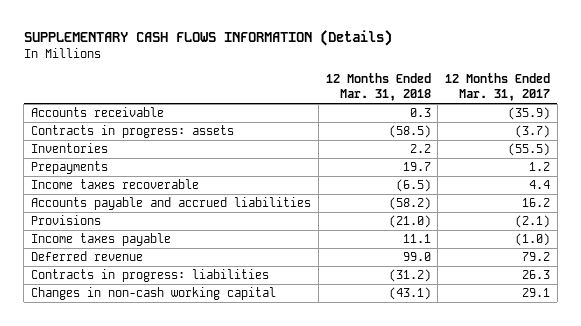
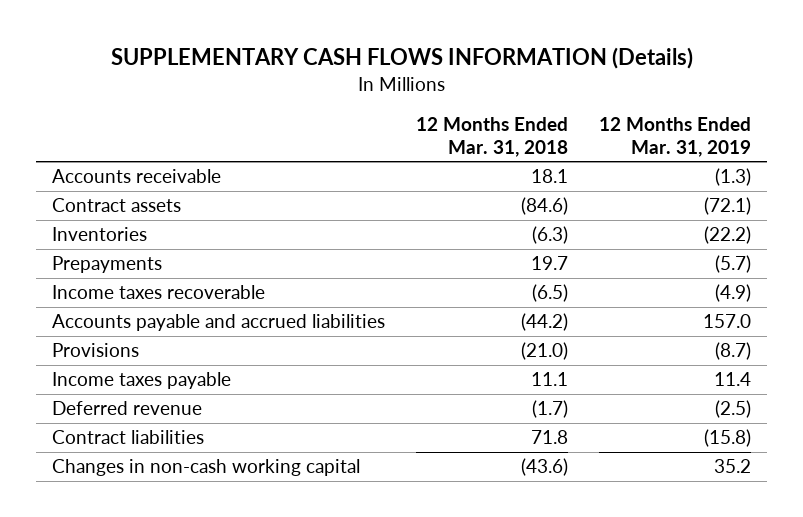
[445,73,551,102] 12 Months Ended Mar. 31, 2017 -> none
none -> [599,117,752,157] 12 Months Ended Mar. 31, 2019
[409,108,431,118] 0.3 -> [531,169,569,184] 18.1
[31,125,235,139] Contracts in progress: assets -> [51,198,181,213] Contract assets
[388,125,431,139] (58.5) -> [521,197,569,216] (84.6)
[409,144,431,154] 2.2 -> [532,226,569,245] (6.3)
[388,197,431,211] (58.2) -> [521,313,569,332] (44.2)
[402,252,431,262] 99.0 -> [532,400,569,419] (1.7)
[31,269,270,283] Contracts in progress: liabilities -> [51,430,204,445] Contract liabilities
[388,269,431,283] (31.2) -> [531,430,569,445] 71.8
[388,287,431,301] (43.1) -> [521,458,569,477] (43.6)

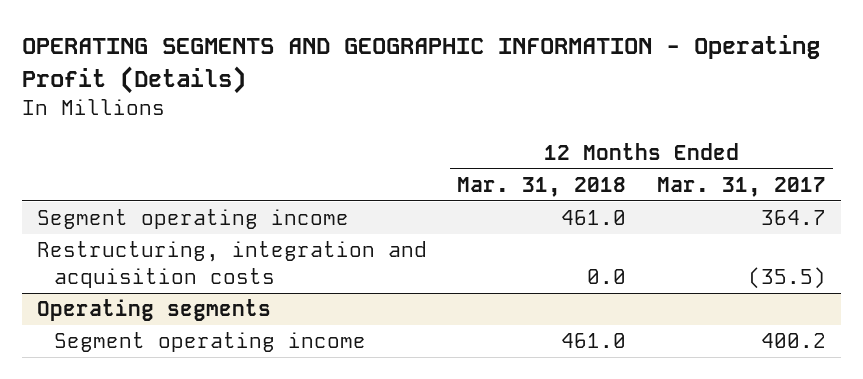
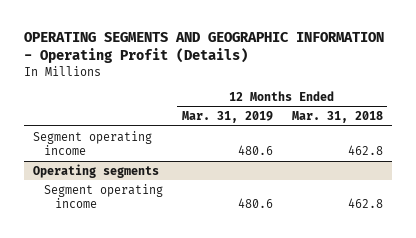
[656,176,826,197] Mar. 31, 2017 -> none
none -> [181,111,273,124] Mar. 31, 2019
[36,241,427,288] Restructuring, integration and acquisition costs -> none
[561,210,627,226] 461.0 -> [347,145,383,156] 462.8
[561,333,627,349] 461.0 -> [347,198,383,209] 462.8

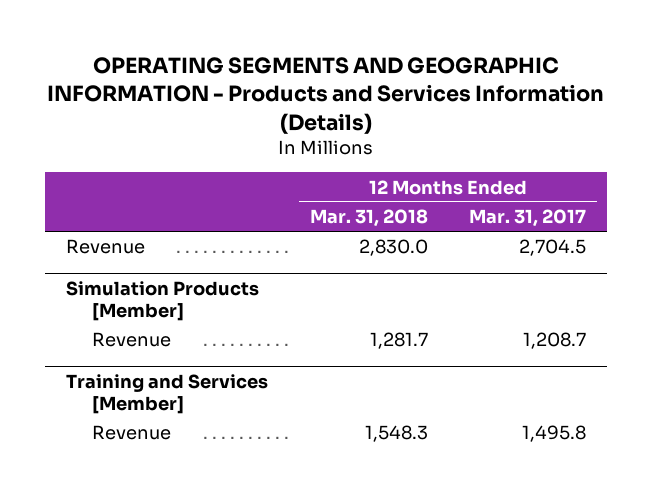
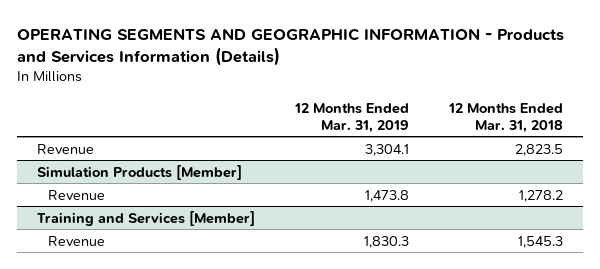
[469,209,587,228] Mar. 31, 2017 -> none
none -> [293,102,409,133] 12 Months Ended Mar. 31, 2019
[358,239,428,257] 2,830.0 -> [514,143,563,156] 2,823.5
[369,332,428,350] 1,281.7 -> [518,189,563,202] 1,278.2
[364,425,428,443] 1,548.3 -> [517,235,563,248] 1,545.3

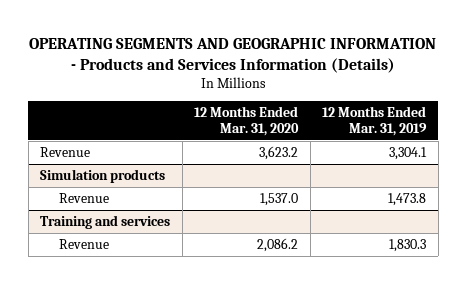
[447,102,563,133] 12 Months Ended Mar. 31, 2018 -> none
none -> [194,106,300,136] 12 Months Ended Mar. 31, 2020
[37,164,243,180] Simulation Products [Member] -> [40,169,166,184] Simulation products
[37,210,256,226] Training and Services [Member] -> [40,215,171,230] Training and services

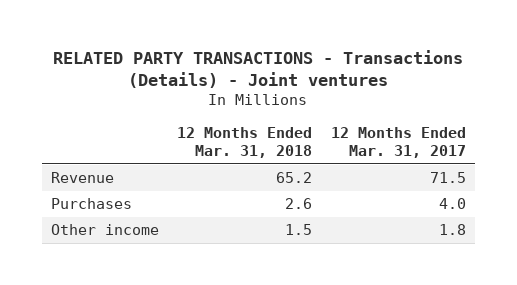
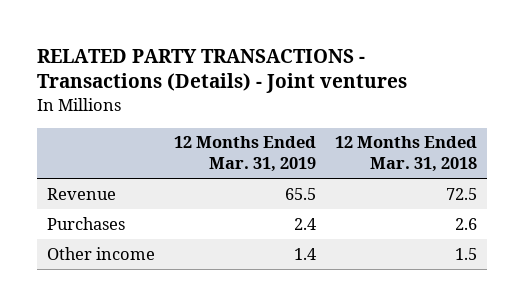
[330,127,466,158] 12 Months Ended Mar. 31, 2017 -> none
none -> [173,136,316,173] 12 Months Ended Mar. 31, 2019
[276,172,313,184] 65.2 -> [446,187,478,200] 72.5

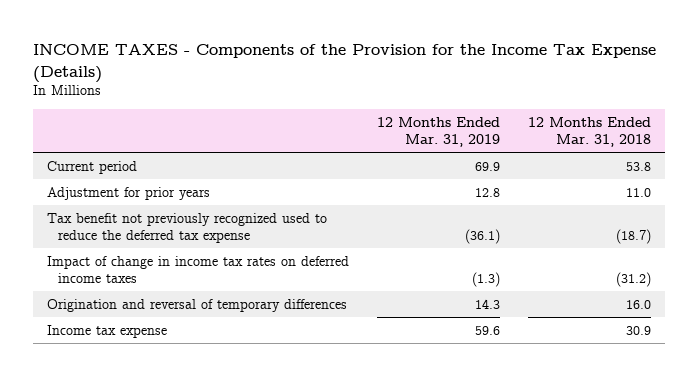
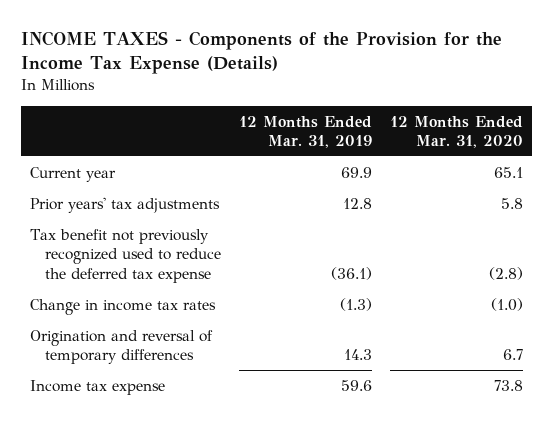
[528,117,652,148] 12 Months Ended Mar. 31, 2018 -> none
none -> [390,115,524,148] 12 Months Ended Mar. 31, 2020
[47,160,138,174] Current period -> [29,166,116,182] Current year
[47,186,211,200] Adjustment for prior years -> [29,196,220,213] Prior years' tax adjustments
[47,255,350,283] Impact of change in income tax rates on deferred income taxes -> [29,298,216,315] Change in income tax rates

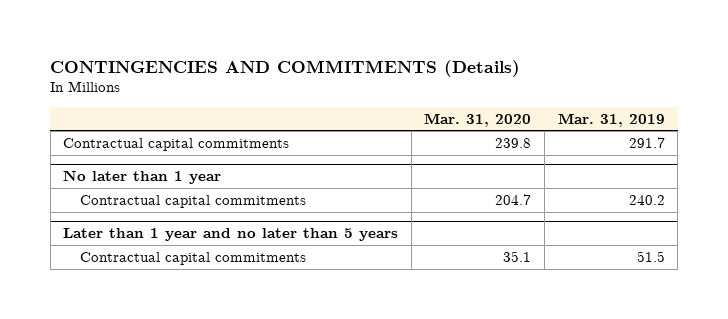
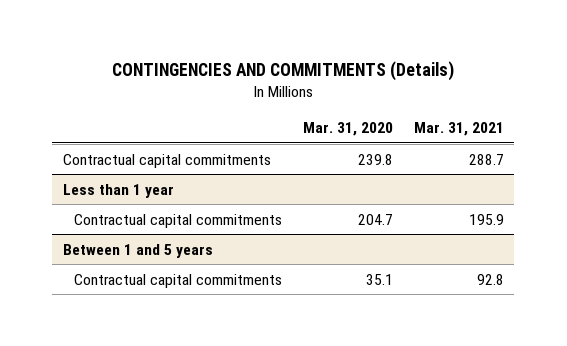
[557,112,665,127] Mar. 31, 2019 -> none
none -> [413,122,504,137] Mar. 31, 2021
[63,170,222,185] No later than 1 year -> [62,183,174,198] Less than 1 year
[63,228,399,242] Later than 1 year and no later than 5 years -> [62,243,213,258] Between 1 and 5 years

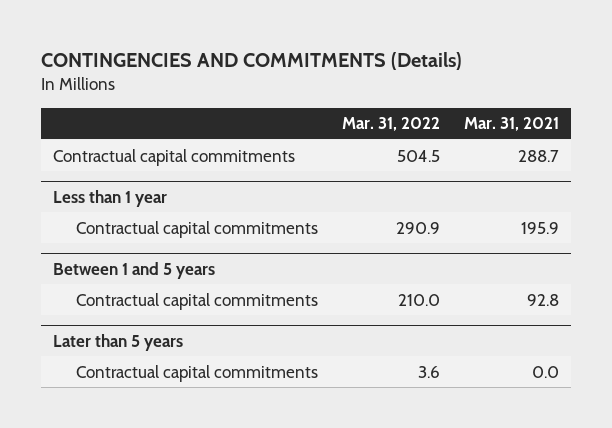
[302,122,393,137] Mar. 31, 2020 -> none
none -> [342,117,441,132] Mar. 31, 2022
none -> [52,333,183,351] Later than 5 years
none -> [76,364,319,382] Contractual capital commitments

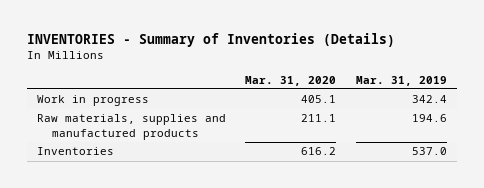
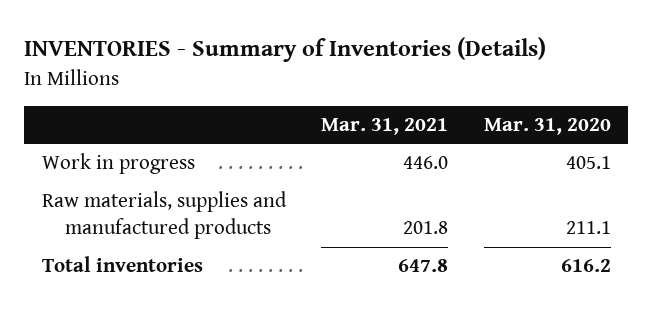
[356,75,448,86] Mar. 31, 2019 -> none
none -> [321,117,449,135] Mar. 31, 2021
[36,147,114,156] Inventories -> [41,256,203,273] Total inventories

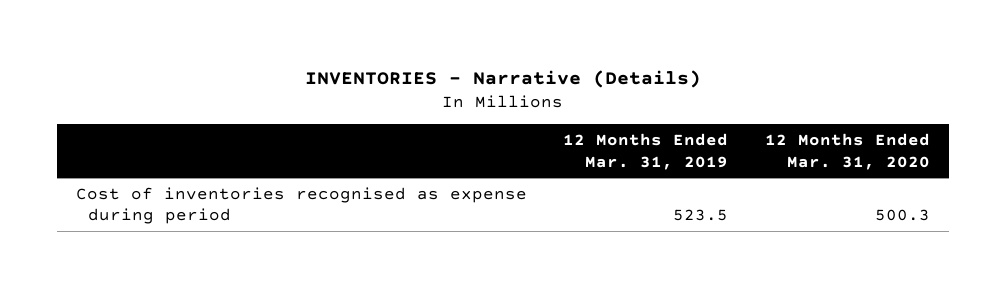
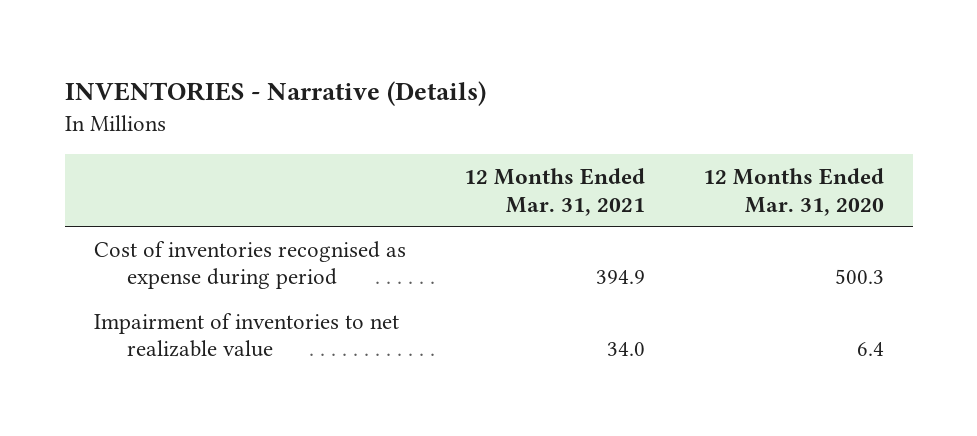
[563,133,729,170] 12 Months Ended Mar. 31, 2019 -> none
none -> [463,167,645,216] 12 Months Ended Mar. 31, 2021
none -> [93,312,399,358] Impairment of inventories to net realizable value

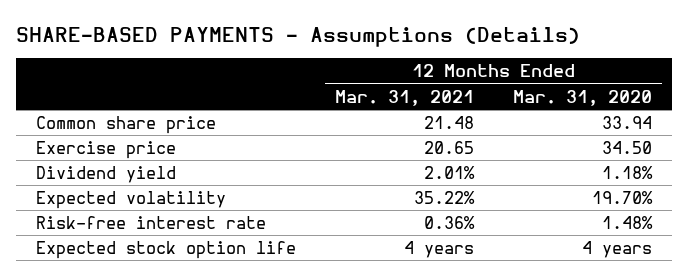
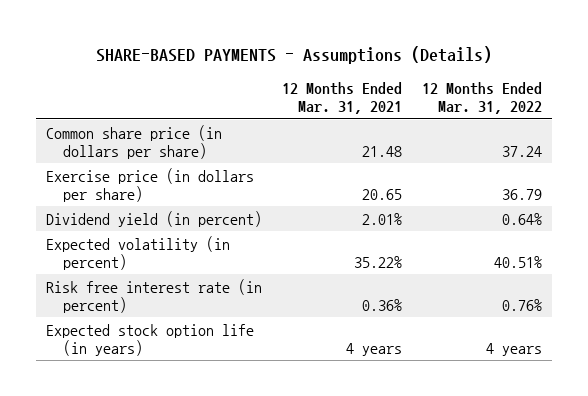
[513,89,653,106] Mar. 31, 2020 -> none
none -> [422,82,543,115] 12 Months Ended Mar. 31, 2022
[35,116,216,135] Common share price -> [45,124,222,159] Common share price (in dollars per share)
[35,141,176,160] Exercise price -> [45,167,254,202] Exercise price (in dollars per share)
[35,166,176,184] Dividend yield -> [45,210,262,227] Dividend yield (in percent)
[35,191,226,210] Expected volatility -> [45,235,230,270] Expected volatility (in percent)
[35,216,266,230] Risk-free interest rate -> [45,278,262,313] Risk free interest rate (in percent)
[35,241,296,260] Expected stock option life -> [45,323,254,356] Expected stock option life (in years)

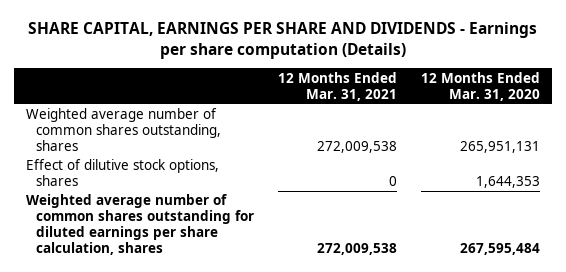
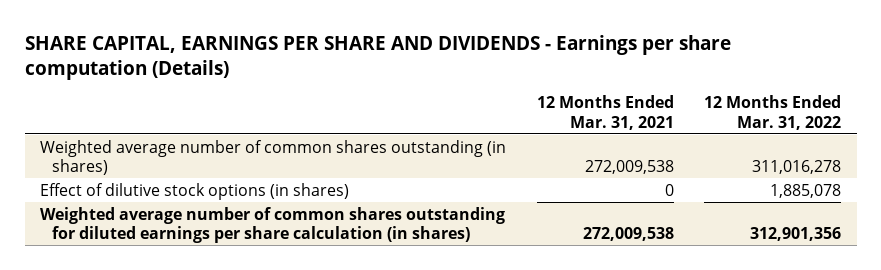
[421,71,541,101] 12 Months Ended Mar. 31, 2020 -> none
none -> [704,95,842,130] 12 Months Ended Mar. 31, 2022
[25,108,222,152] Weighted average number of common shares outstanding, shares -> [39,139,506,176] Weighted average number of common shares outstanding (in shares)
[25,159,219,187] Effect of dilutive stock options, shares -> [39,182,349,200] Effect of dilutive stock options (in shares)
[25,194,255,256] Weighted average number of common shares outstanding for diluted earnings per share calculation, shares -> [39,206,505,244] Weighted average number of common shares outstanding for diluted earnings per share calculation (in shares)

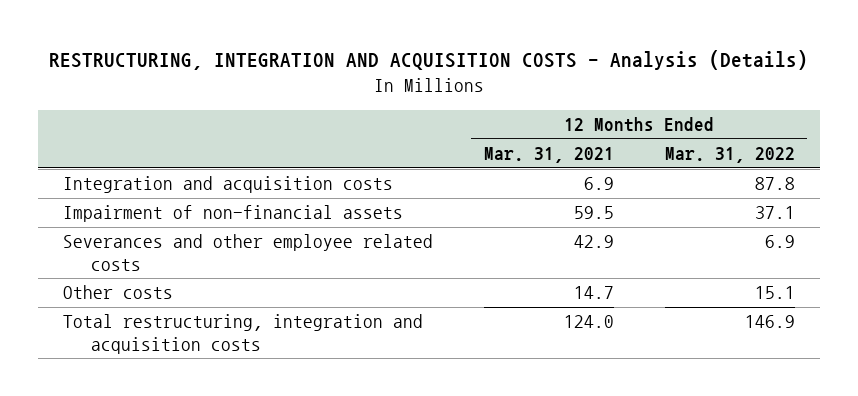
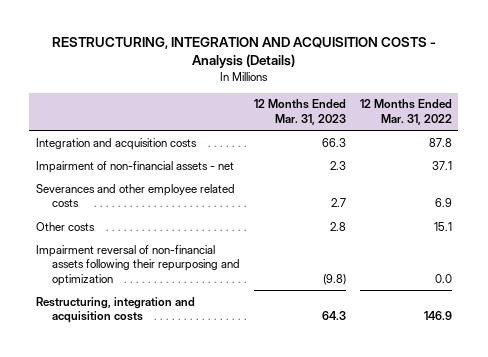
[483,147,614,164] Mar. 31, 2021 -> none
none -> [253,99,346,125] 12 Months Ended Mar. 31, 2023
[63,205,404,223] Impairment of non-financial assets -> [36,160,235,173] Impairment of non-financial assets - net
none -> [36,244,240,286] Impairment reversal of non-financial assets following their repurposing and optimization
[63,314,424,354] Total restructuring, integration and acquisition costs -> [36,296,196,324] Restructuring, integration and acquisition costs

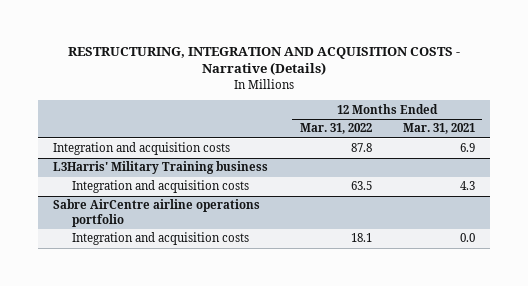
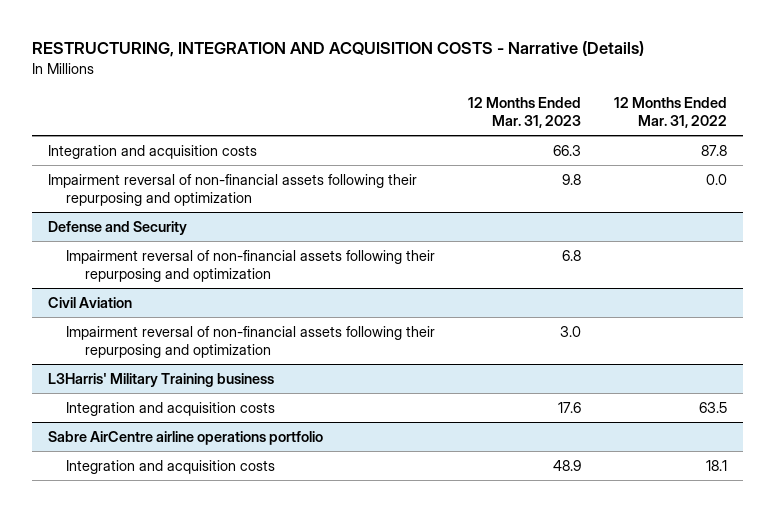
[402,123,475,135] Mar. 31, 2021 -> none
none -> [468,96,582,129] 12 Months Ended Mar. 31, 2023
none -> [48,173,418,207] Impairment reversal of non-financial assets following their repurposing and optimization
none -> [48,220,188,235] Defense and Security
none -> [66,249,436,283] Impairment reversal of non-financial assets following their repurposing and optimization
none -> [48,296,133,308] Civil Aviation
none -> [66,325,436,359] Impairment reversal of non-financial assets following their repurposing and optimization

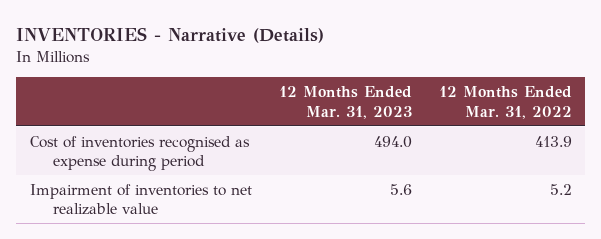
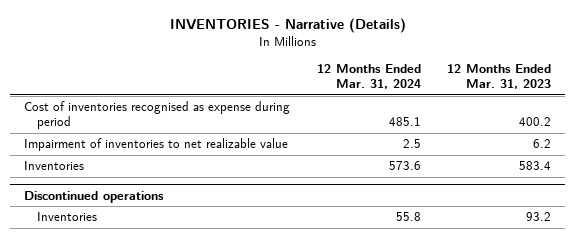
[438,86,572,119] 12 Months Ended Mar. 31, 2022 -> none
none -> [316,64,421,90] 12 Months Ended Mar. 31, 2024
[373,135,412,148] 494.0 -> [519,117,552,127] 400.2
[389,183,412,195] 5.6 -> [533,139,552,149] 6.2
none -> [23,161,84,171] Inventories
none -> [23,190,164,203] Discontinued operations
none -> [36,212,97,222] Inventories

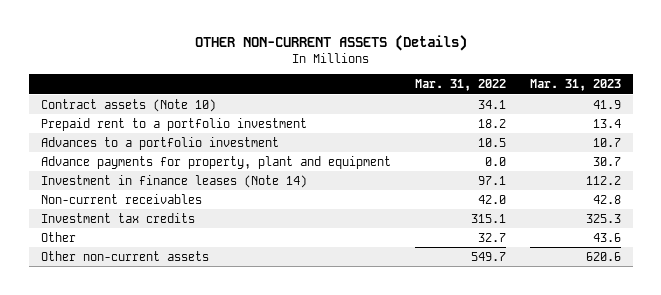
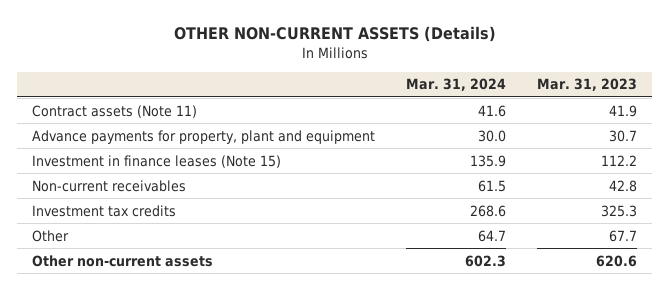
[414,79,506,92] Mar. 31, 2022 -> none
none -> [406,78,507,92] Mar. 31, 2024
[40,117,307,131] Prepaid rent to a portfolio investment -> none
[40,136,279,150] Advances to a portfolio investment -> none
[40,98,216,112] Contract assets (Note 10) -> [32,104,198,118] Contract assets (Note 11)
[40,174,307,188] Investment in finance leases (Note 14) -> [32,154,282,168] Investment in finance leases (Note 15)
[592,232,621,242] 43.6 -> [608,229,637,242] 67.7

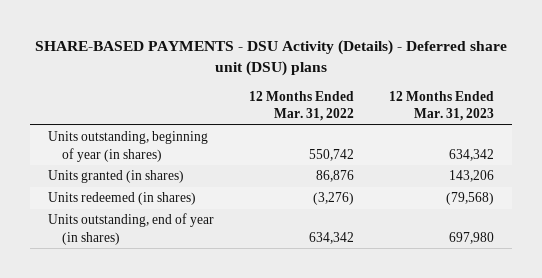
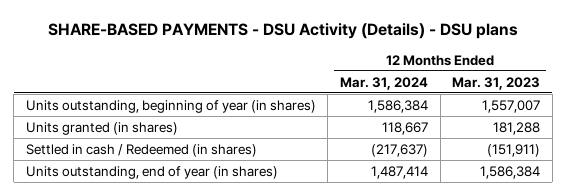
[34,39,507,76] SHARE-BASED PAYMENTS - DSU Activity (Details) - Deferred share unit (DSU) plans -> [47,22,518,39] SHARE-BASED PAYMENTS - DSU Activity (Details) - DSU plans
[248,90,354,122] 12 Months Ended Mar. 31, 2022 -> none
none -> [339,76,428,90] Mar. 31, 2024
[449,148,495,161] 634,342 -> [482,99,541,113] 1,557,007
[449,170,495,183] 143,206 -> [493,121,541,135] 181,288
[47,192,196,206] Units redeemed (in shares) -> [25,143,257,157] Settled in cash / Redeemed (in shares)
[446,192,495,206] (79,568) -> [487,143,541,157] (151,911)
[449,231,495,244] 697,980 -> [480,165,541,179] 1,586,384

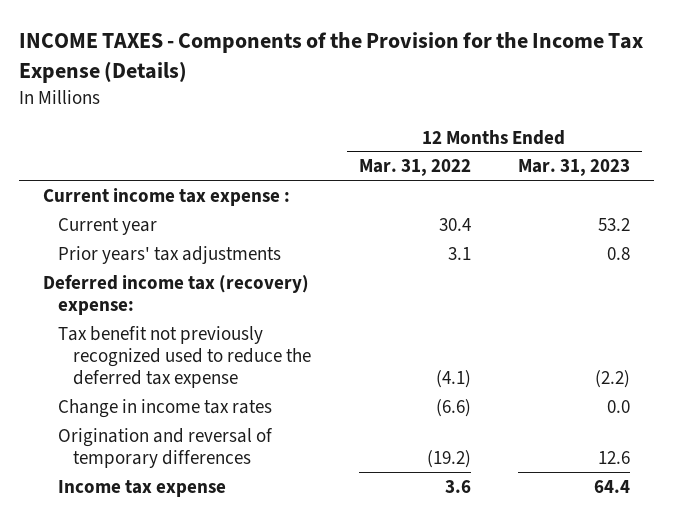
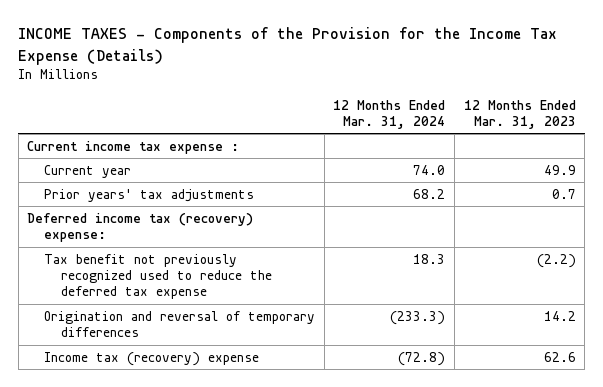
[358,159,471,177] Mar. 31, 2022 -> none
none -> [333,99,446,129] 12 Months Ended Mar. 31, 2024
[598,217,631,231] 53.2 -> [543,164,576,175] 49.9
[607,246,631,260] 0.8 -> [551,188,576,199] 0.7
[57,398,272,418] Change in income tax rates -> none
[598,451,631,465] 12.6 -> [543,310,576,321] 14.2
[57,479,226,497] Income tax expense -> [44,351,260,366] Income tax (recovery) expense
[594,479,631,493] 64.4 -> [543,351,576,362] 62.6

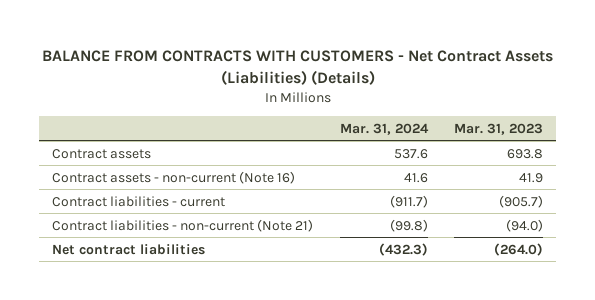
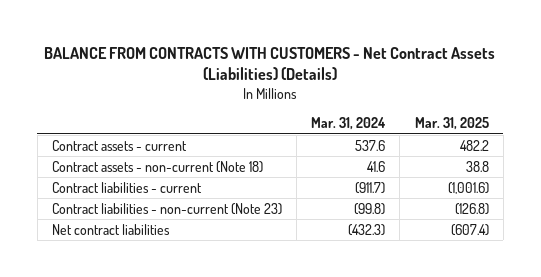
[453,122,543,135] Mar. 31, 2023 -> none
none -> [414,117,489,131] Mar. 31, 2025
[52,148,152,159] Contract assets -> [51,139,187,151] Contract assets - current
[52,170,296,184] Contract assets - non-current (Note 16) -> [51,160,263,173] Contract assets - non-current (Note 18)
[52,218,314,232] Contract liabilities - non-current (Note 21) -> [51,202,282,215] Contract liabilities - non-current (Note 23)

